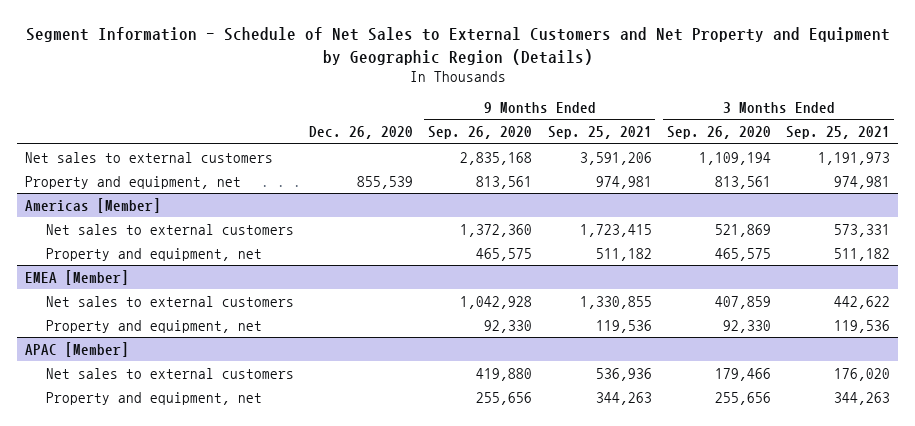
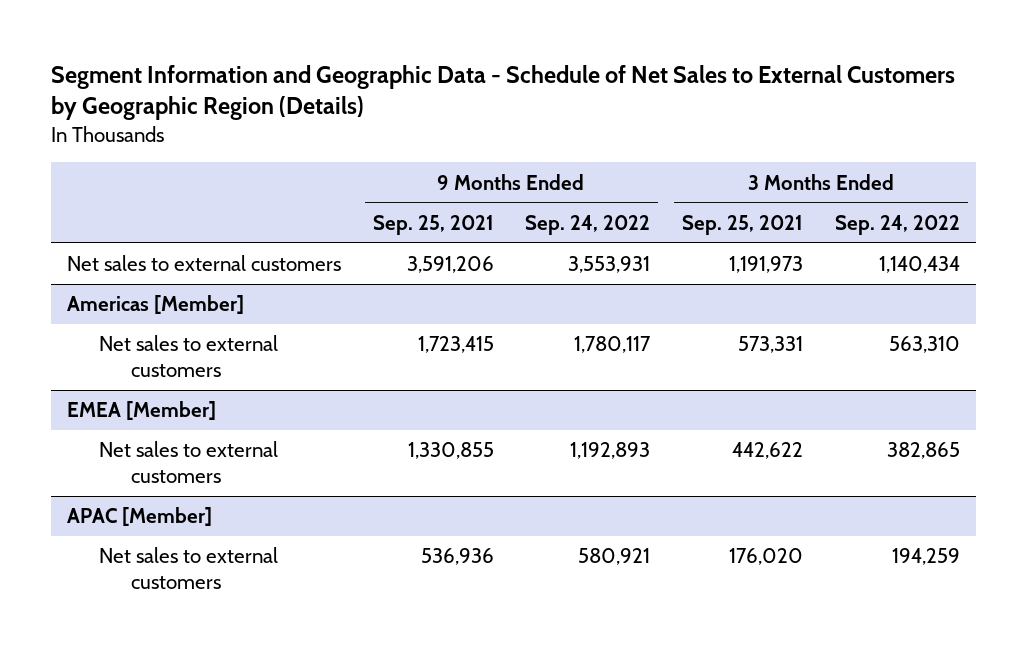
[25,27,890,65] Segment Information - Schedule of Net Sales to External Customers and Net Property and Equipment by Geographic Region (Details) -> [50,64,955,121] Segment Information and Geographic Data - Schedule of Net Sales to External Customers by Geographic Region (Details)
[308,126,413,140] Dec. 26, 2020 -> none
[428,126,533,140] Sep. 26, 2020 -> none
[666,126,771,140] Sep. 26, 2020 -> none
none -> [525,214,651,235] Sep. 24, 2022
none -> [834,214,960,235] Sep. 24, 2022
[24,175,241,189] Property and equipment, net -> none
[45,247,262,261] Property and equipment, net -> none
[45,319,262,333] Property and equipment, net -> none
[45,391,262,405] Property and equipment, net -> none

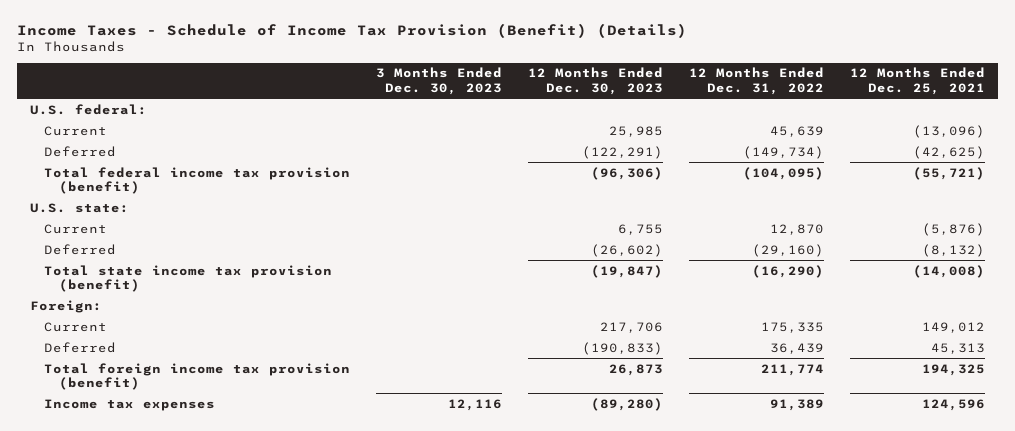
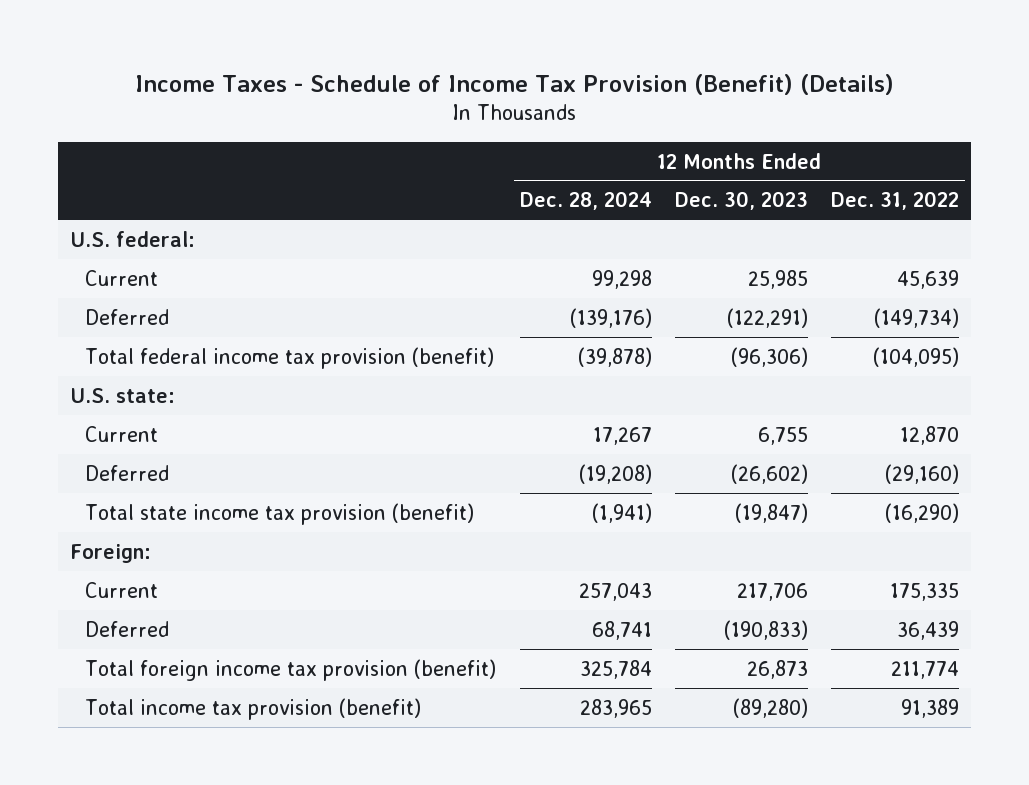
[376,67,503,96] 3 Months Ended Dec. 30, 2023 -> none
[850,67,986,96] 12 Months Ended Dec. 25, 2021 -> none
none -> [519,191,652,211] Dec. 28, 2024
[44,398,216,411] Income tax expenses -> [85,697,422,720] Total income tax provision (benefit)

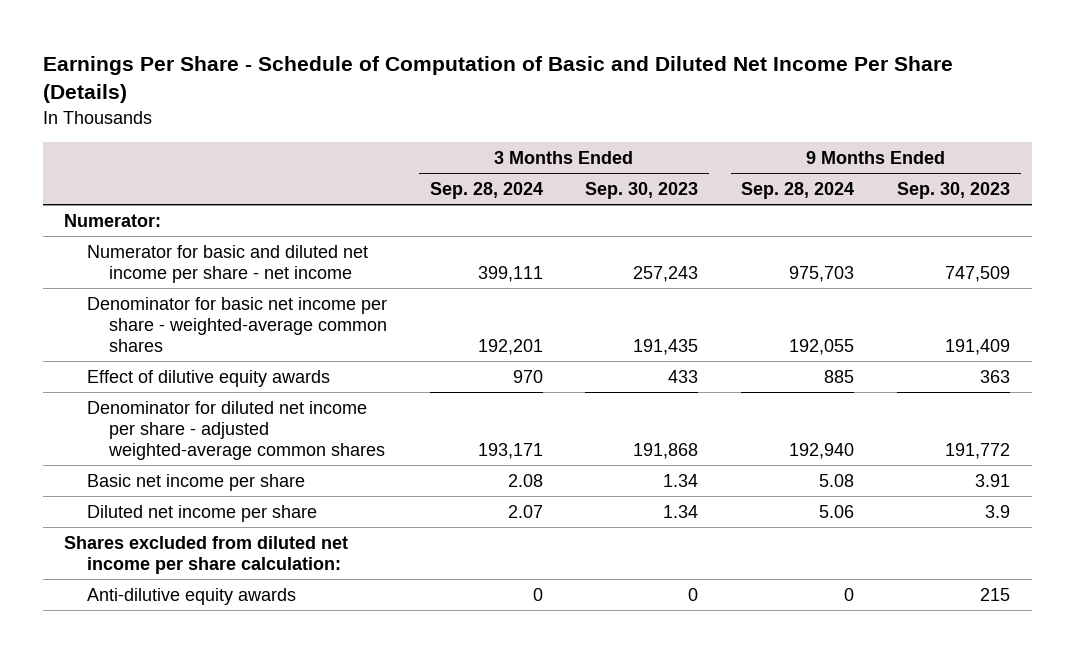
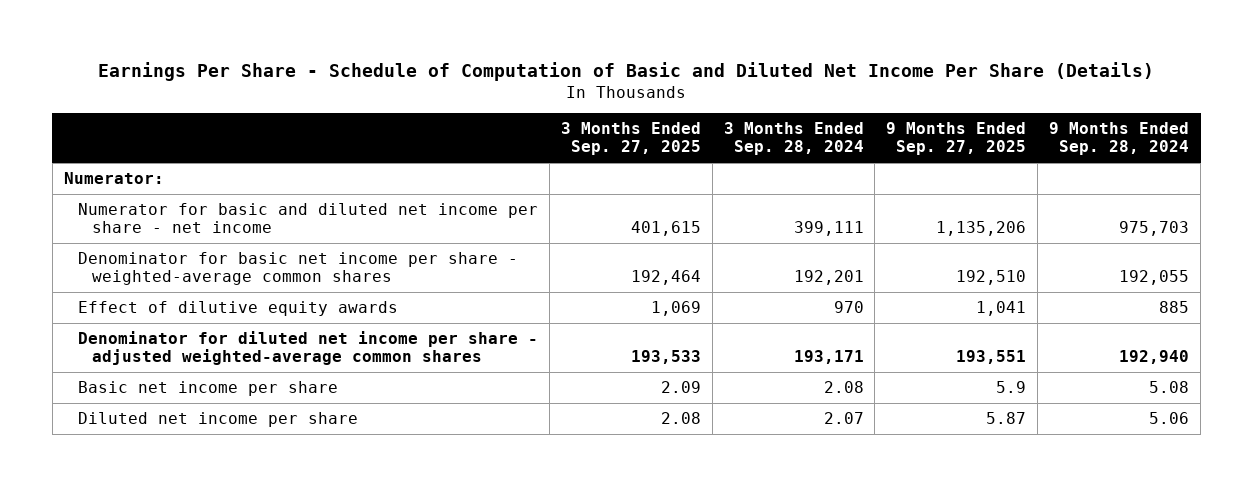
[585,181,699,199] Sep. 30, 2023 -> none
[897,181,1011,199] Sep. 30, 2023 -> none
none -> [560,122,701,156] 3 Months Ended Sep. 27, 2025
none -> [886,122,1027,156] 9 Months Ended Sep. 27, 2025
[64,535,349,574] Shares excluded from diluted net income per share calculation: -> none
[86,587,296,605] Anti-dilutive equity awards -> none

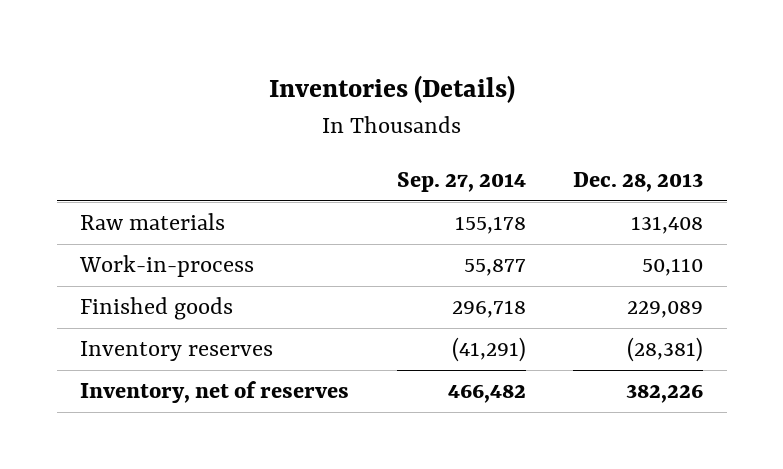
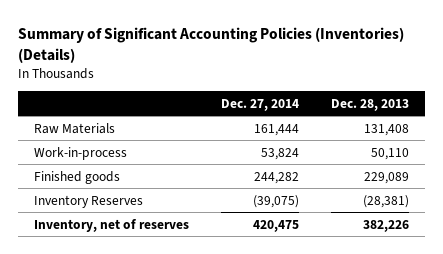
[268,75,515,104] Inventories (Details) -> [18,26,405,63] Summary of Significant Accounting Policies (Inventories) (Details)
[396,172,526,193] Sep. 27, 2014 -> none
none -> [221,98,300,111] Dec. 27, 2014
[80,213,226,231] Raw materials -> [34,122,116,134] Raw Materials
[80,341,274,362] Inventory reserves -> [34,194,144,208] Inventory Reserves

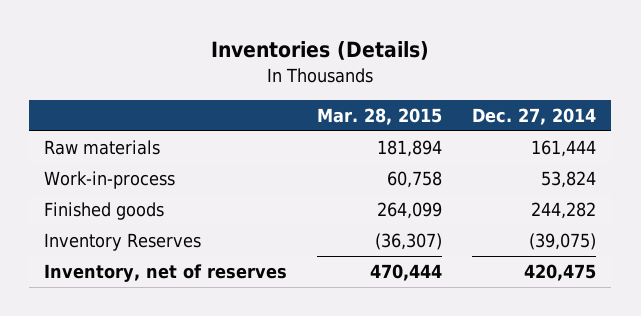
[18,26,405,63] Summary of Significant Accounting Policies (Inventories) (Details) -> [211,41,430,61] Inventories (Details)
[331,98,410,111] Dec. 28, 2013 -> none
none -> [317,108,443,126] Mar. 28, 2015
[34,122,116,134] Raw Materials -> [44,140,161,156] Raw materials

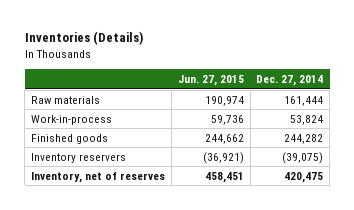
[317,108,443,126] Mar. 28, 2015 -> none
none -> [177,75,244,87] Jun. 27, 2015
[44,233,202,252] Inventory Reserves -> [30,152,126,163] Inventory reservers

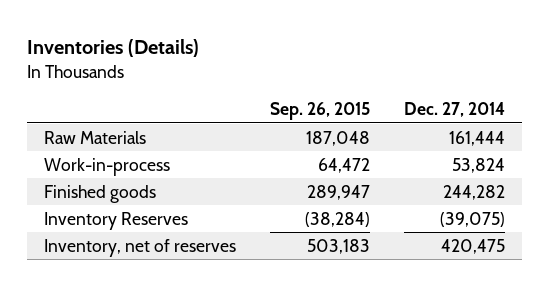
[177,75,244,87] Jun. 27, 2015 -> none
none -> [270,102,371,121] Sep. 26, 2015
[30,95,100,104] Raw materials -> [43,130,146,144] Raw Materials
[30,152,126,163] Inventory reservers -> [43,211,188,230] Inventory Reserves

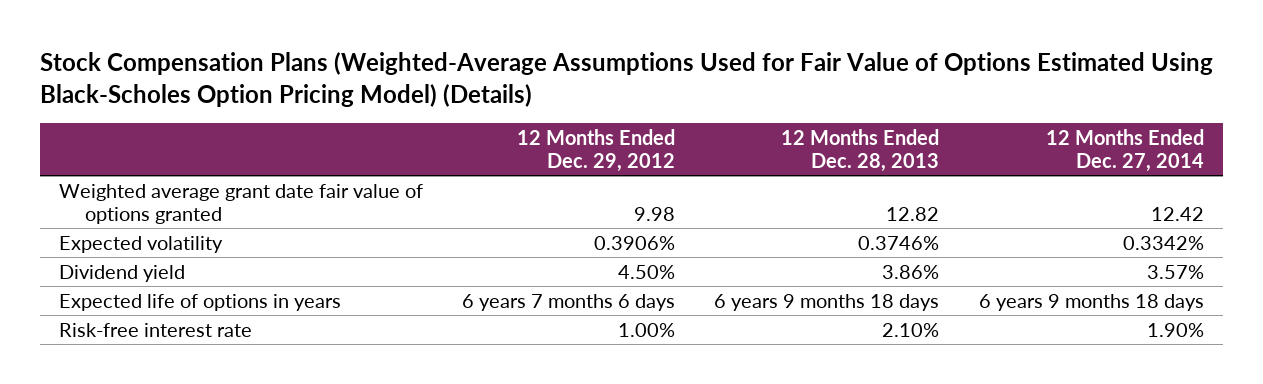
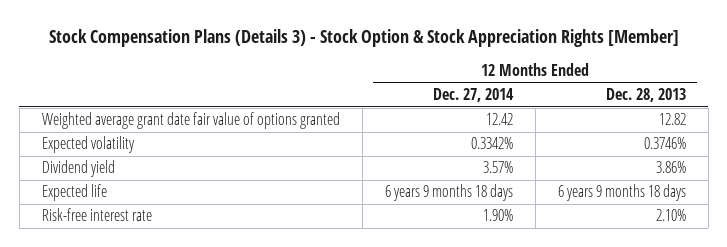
[39,52,1213,107] Stock Compensation Plans (Weighted-Average Assumptions Used for Fair Value of Options Estimated Using Black-Scholes Option Pricing Model) (Details) -> [48,29,679,48] Stock Compensation Plans (Details 3) - Stock Option & Stock Appreciation Rights [Member]
[517,128,676,172] 12 Months Ended Dec. 29, 2012 -> none
[59,293,342,311] Expected life of options in years -> [41,184,107,202] Expected life

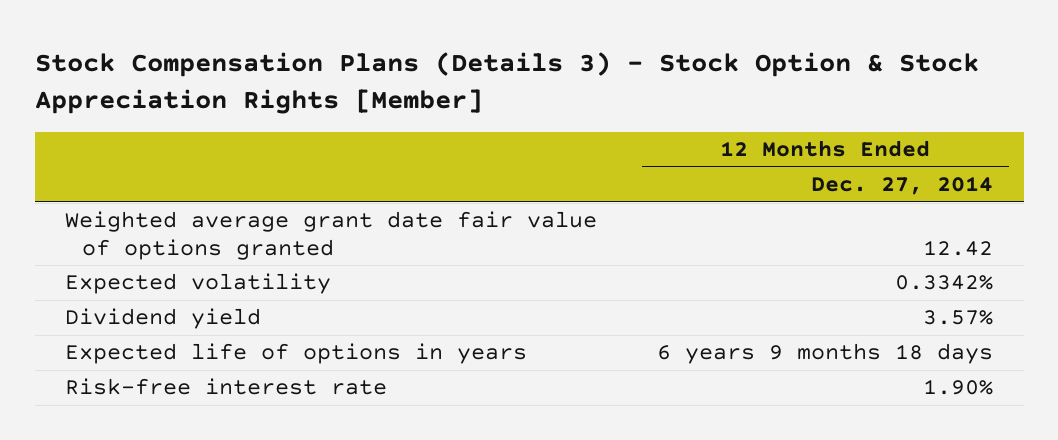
[605,88,686,103] Dec. 28, 2013 -> none
[41,184,107,202] Expected life -> [64,343,527,365] Expected life of options in years

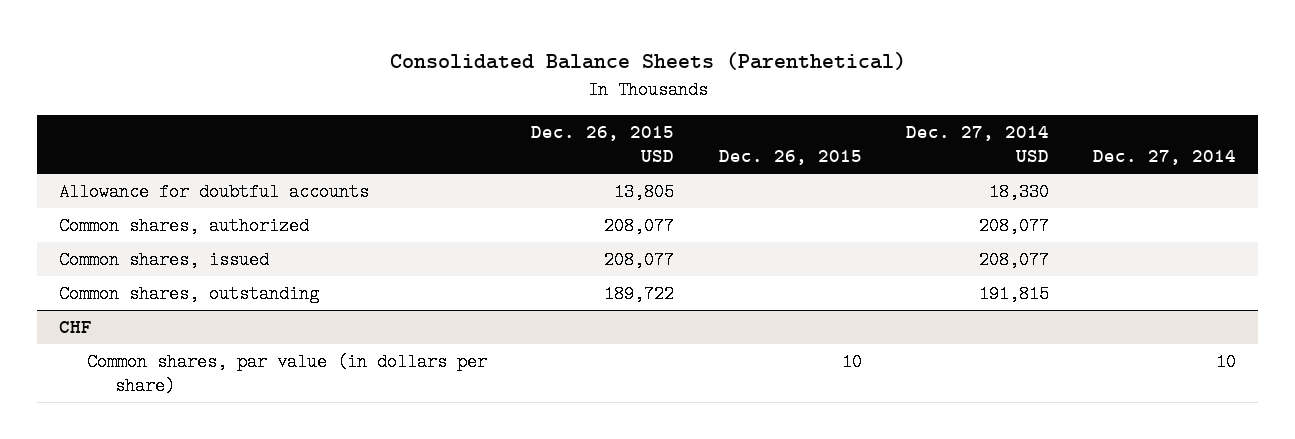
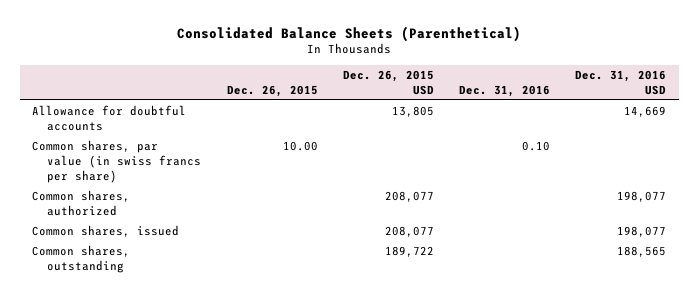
[905,126,1049,163] Dec. 27, 2014 USD -> none
[1093,150,1237,166] Dec. 27, 2014 -> none
none -> [459,84,551,97] Dec. 31, 2016
none -> [575,69,667,95] Dec. 31, 2016 USD
none -> [32,139,202,183] Common shares, par value (in swiss francs per share)
[59,321,93,334] CHF -> none
[87,353,488,396] Common shares, par value (in dollars per share) -> none

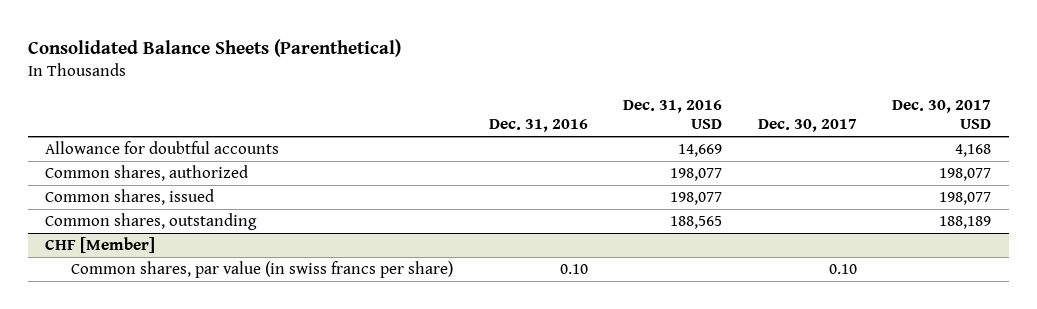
[226,84,318,97] Dec. 26, 2015 -> none
[342,69,434,95] Dec. 26, 2015 USD -> none
none -> [757,119,857,133] Dec. 30, 2017
none -> [892,99,992,130] Dec. 30, 2017 USD
[32,139,202,183] Common shares, par value (in swiss francs per share) -> none
none -> [45,237,156,254] CHF [Member]
none -> [70,261,453,279] Common shares, par value (in swiss francs per share)

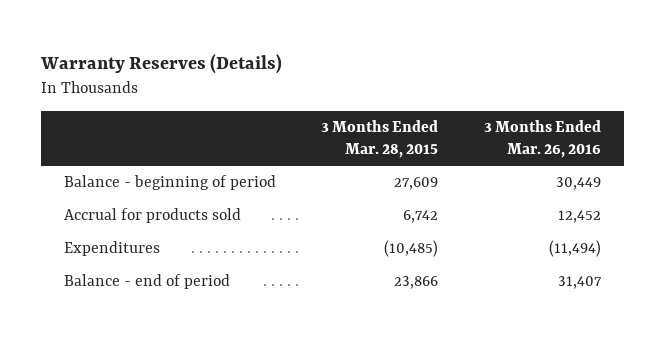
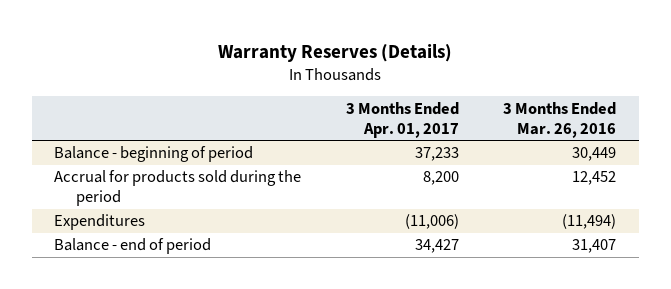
[321,120,439,159] 3 Months Ended Mar. 28, 2015 -> none
none -> [345,101,459,138] 3 Months Ended Apr. 01, 2017
[63,208,241,224] Accrual for products sold -> [54,170,302,207] Accrual for products sold during the period

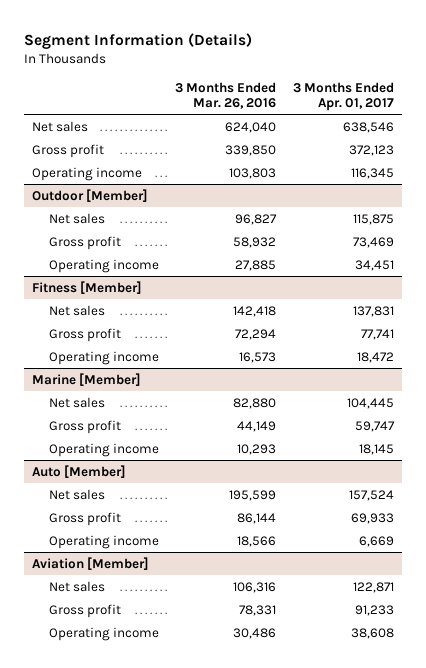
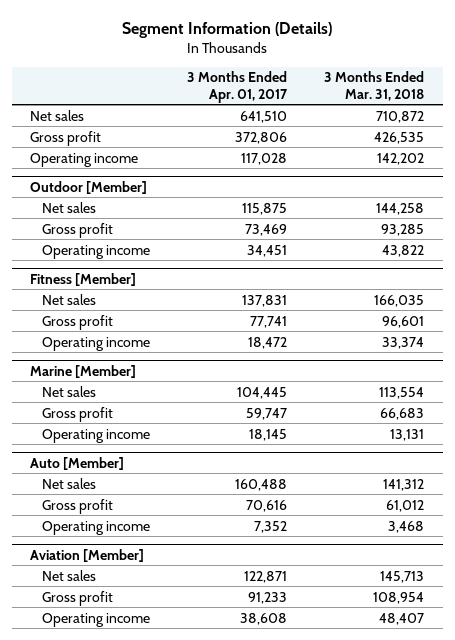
[175,81,277,110] 3 Months Ended Mar. 26, 2016 -> none
none -> [324,71,425,101] 3 Months Ended Mar. 31, 2018
[342,121,394,133] 638,546 -> [240,110,288,123] 641,510
[348,144,394,156] 372,123 -> [235,131,288,144] 372,806
[350,167,394,179] 116,345 -> [241,152,288,165] 117,028
[348,489,394,501] 157,524 -> [235,478,288,491] 160,488
[350,512,394,524] 69,933 -> [246,499,288,512] 70,616
[358,535,394,547] 6,669 -> [254,520,288,533] 7,352

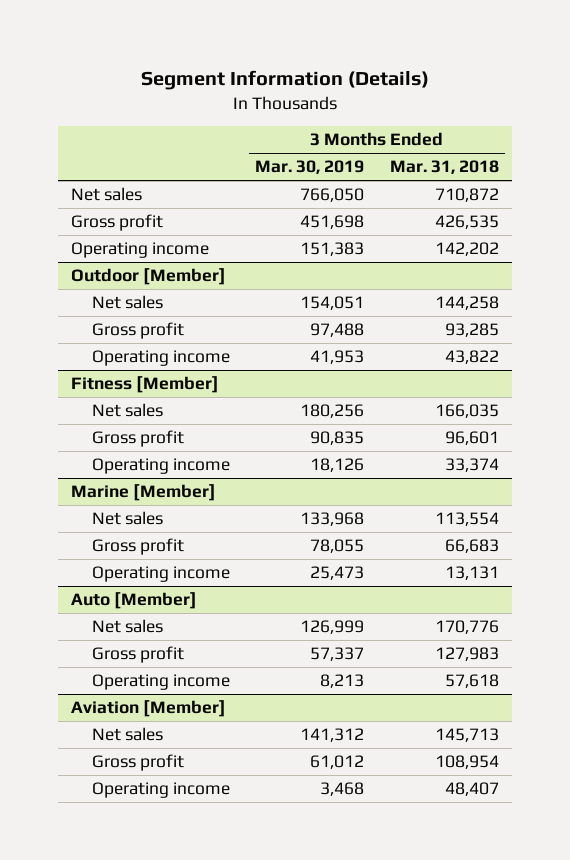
[187,71,289,103] 3 Months Ended Apr. 01, 2017 -> none
none -> [255,160,365,175] Mar. 30, 2019
[383,478,425,491] 141,312 -> [435,620,500,635] 170,776
[386,499,425,512] 61,012 -> [435,647,500,662] 127,983
[388,520,425,533] 3,468 -> [445,674,500,689] 57,618

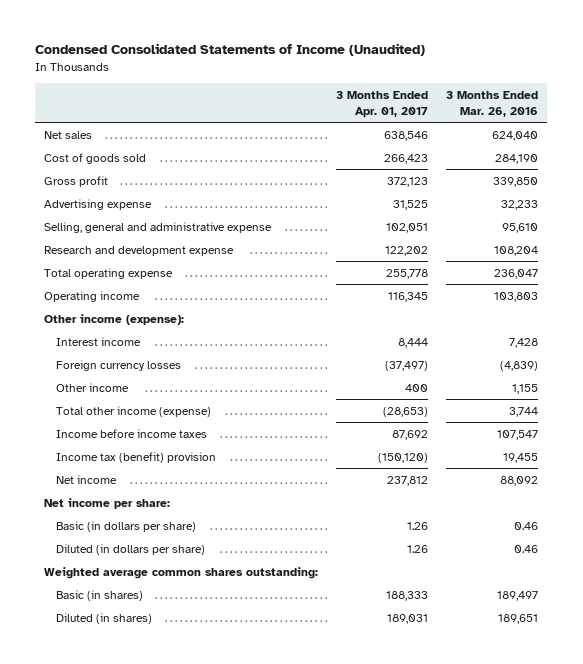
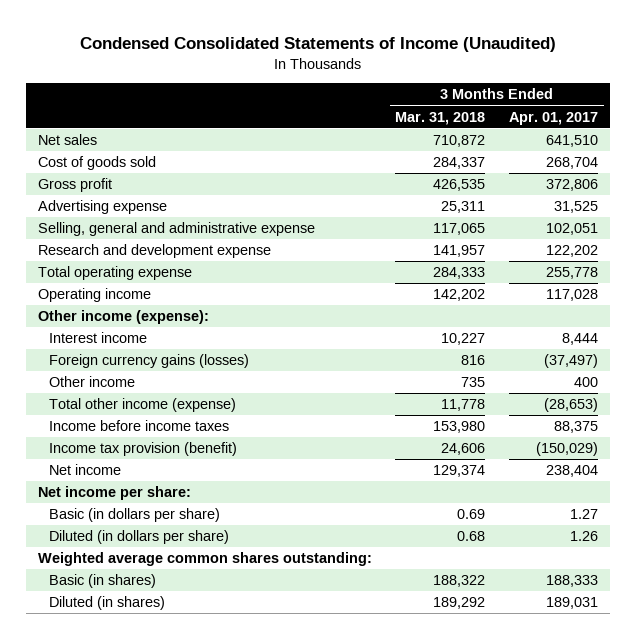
[446,90,539,117] 3 Months Ended Mar. 26, 2016 -> none
none -> [395,111,486,125] Mar. 31, 2018
[384,130,429,141] 638,546 -> [545,135,598,148] 641,510
[384,153,429,164] 266,423 -> [545,157,598,170] 268,704
[387,176,429,187] 372,123 -> [545,179,598,192] 372,806
[388,291,429,302] 116,345 -> [545,289,598,302] 117,028
[56,359,182,371] Foreign currency losses -> [48,354,249,369] Foreign currency gains (losses)
[392,429,429,440] 87,692 -> [553,421,598,434] 88,375
[56,451,217,463] Income tax (benefit) provision -> [48,442,237,457] Income tax provision (benefit)
[378,452,429,463] (150,120) -> [535,442,598,457] (150,029)
[387,475,429,486] 237,812 -> [545,465,598,478] 238,404
[407,521,429,530] 1.26 -> [569,509,598,520] 1.27

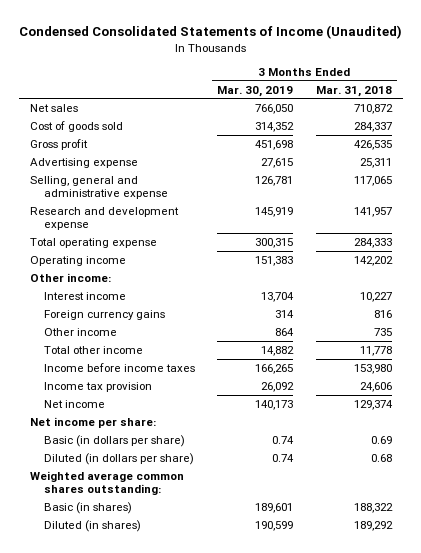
[508,111,598,125] Apr. 01, 2017 -> none
none -> [217,85,294,97] Mar. 30, 2019
[37,310,209,325] Other income (expense): -> [29,272,111,282] Other income:
[48,354,249,369] Foreign currency gains (losses) -> [44,309,166,320] Foreign currency gains
[48,398,236,413] Total other income (expense) -> [44,345,144,354] Total other income
[48,442,237,457] Income tax provision (benefit) -> [44,381,153,392] Income tax provision

